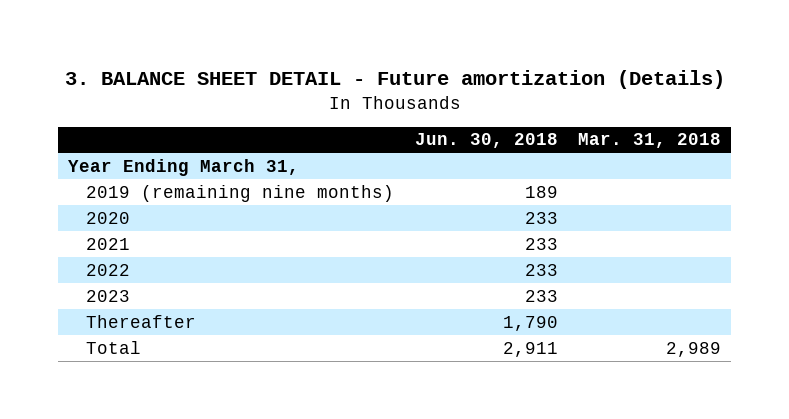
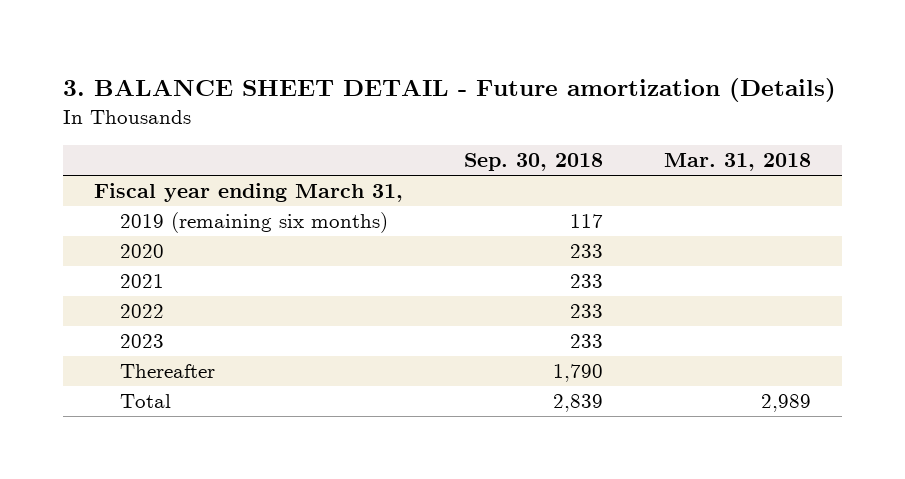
[414,133,558,149] Jun. 30, 2018 -> none
none -> [463,153,603,172] Sep. 30, 2018
[67,158,299,176] Year Ending March 31, -> [93,183,403,203] Fiscal year ending March 31,
[86,184,395,202] 2019 (remaining nine months) -> [120,212,389,234] 2019 (remaining six months)

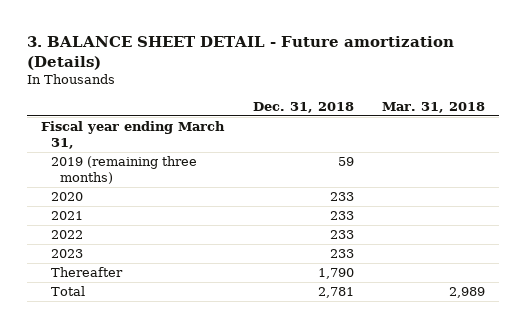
[463,153,603,172] Sep. 30, 2018 -> none
none -> [252,101,354,113] Dec. 31, 2018
[120,212,389,234] 2019 (remaining six months) -> [50,156,197,184] 2019 (remaining three months)

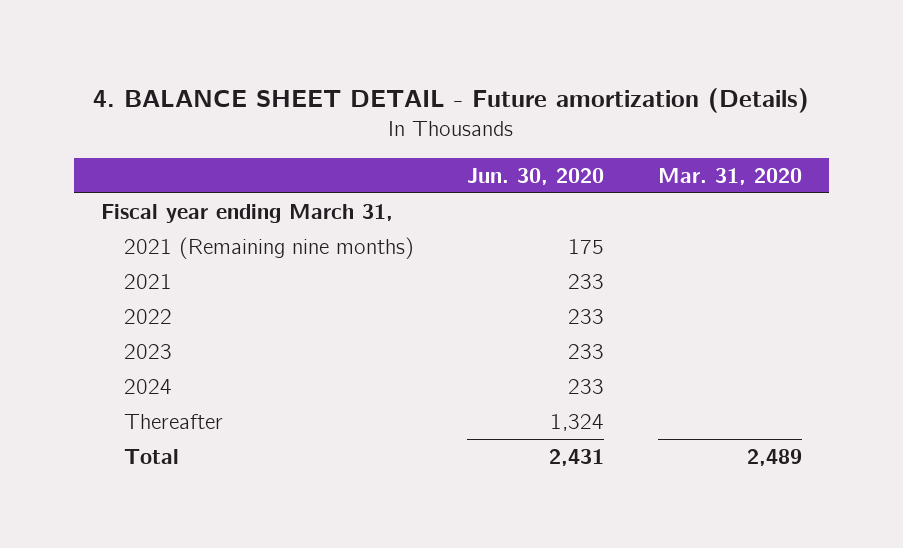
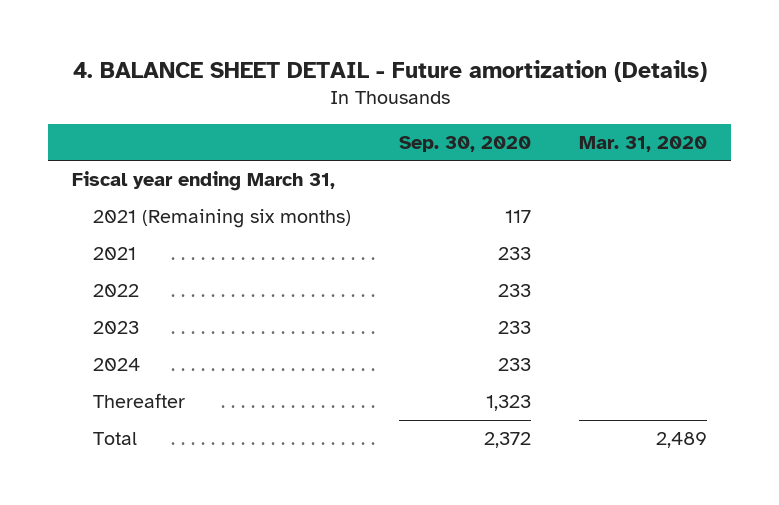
[467,167,605,185] Jun. 30, 2020 -> none
none -> [398,135,531,152] Sep. 30, 2020
[123,236,414,259] 2021 (Remaining nine months) -> [92,208,351,228] 2021 (Remaining six months)

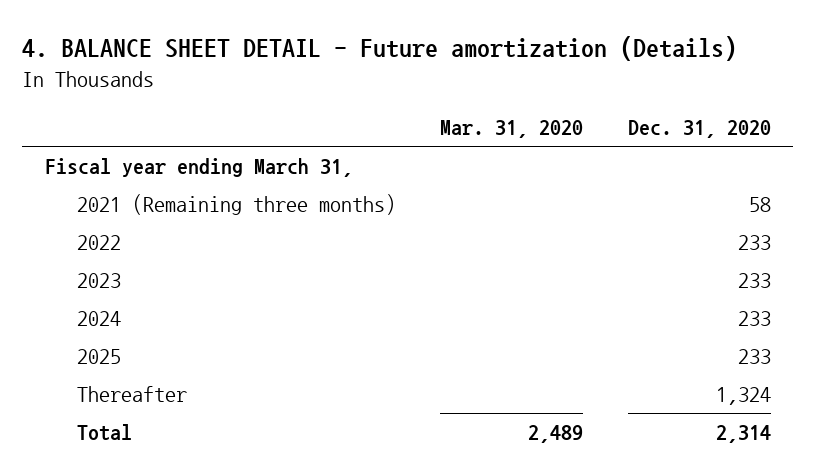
[398,135,531,152] Sep. 30, 2020 -> none
none -> [627,120,771,139] Dec. 31, 2020
[92,246,136,260] 2021 -> none
[92,208,351,228] 2021 (Remaining six months) -> [76,194,396,216] 2021 (Remaining three months)
none -> [76,349,121,365] 2025

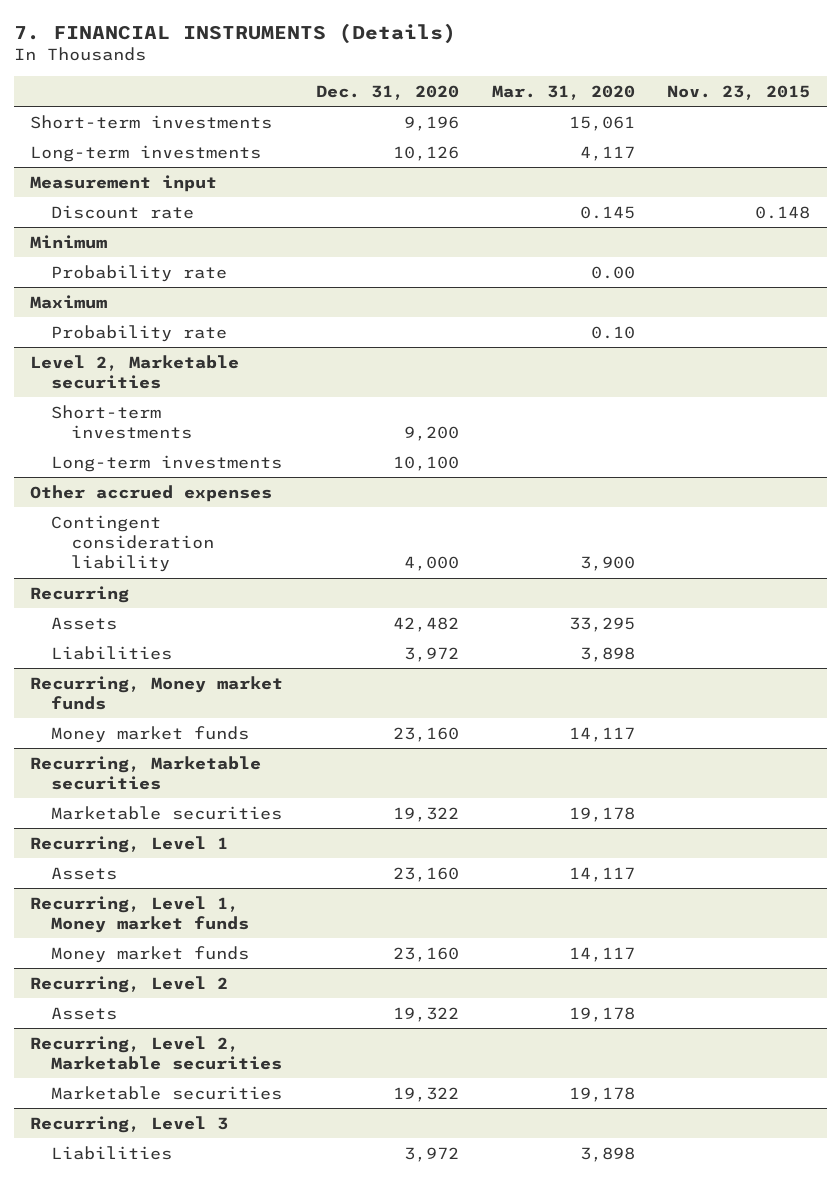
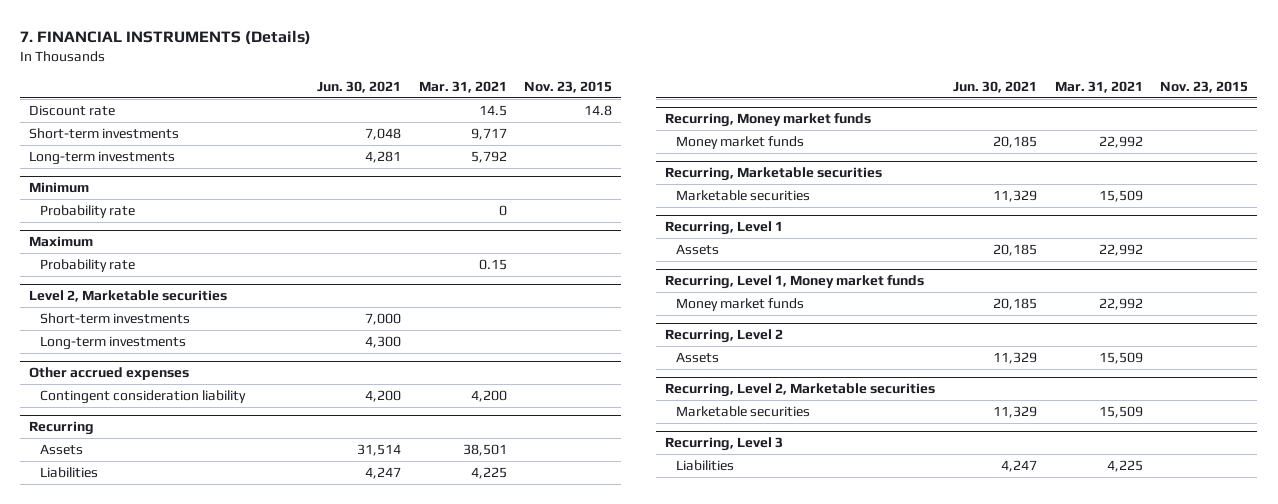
[315,84,459,100] Dec. 31, 2020 -> none
[491,84,635,100] Mar. 31, 2020 -> none
none -> [316,80,401,93] Jun. 30, 2021
none -> [418,80,507,93] Mar. 31, 2021
none -> [29,104,116,116] Discount rate
[30,174,218,192] Measurement input -> none
[50,204,194,219] Discount rate -> none

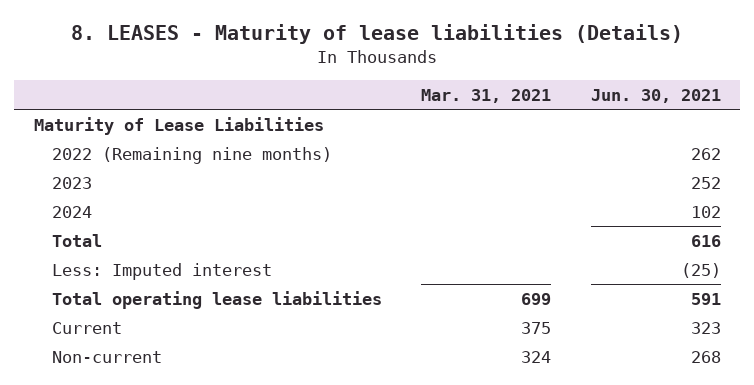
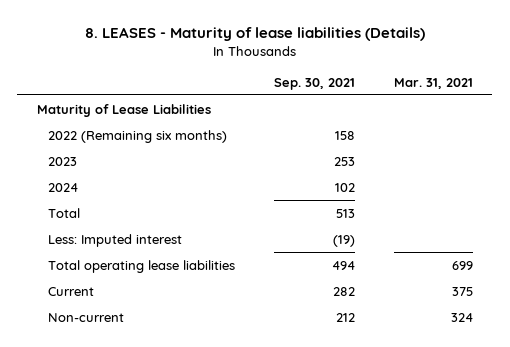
[590,88,721,103] Jun. 30, 2021 -> none
none -> [274,77,356,90] Sep. 30, 2021
[52,146,333,164] 2022 (Remaining nine months) -> [48,129,228,143] 2022 (Remaining six months)

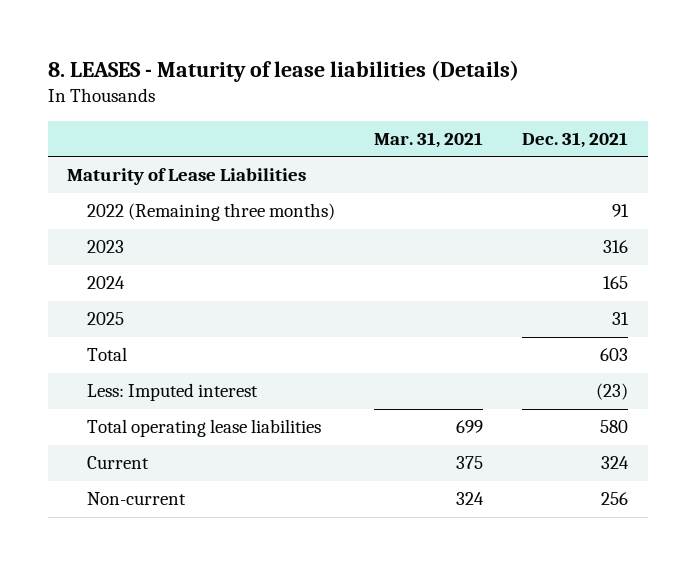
[274,77,356,90] Sep. 30, 2021 -> none
none -> [522,131,629,148] Dec. 31, 2021
[48,129,228,143] 2022 (Remaining six months) -> [87,203,336,222] 2022 (Remaining three months)
none -> [87,312,125,326] 2025

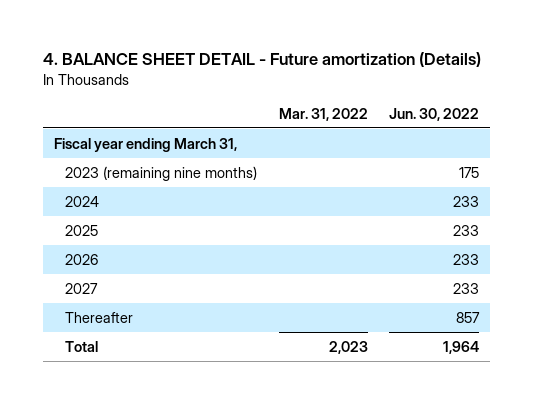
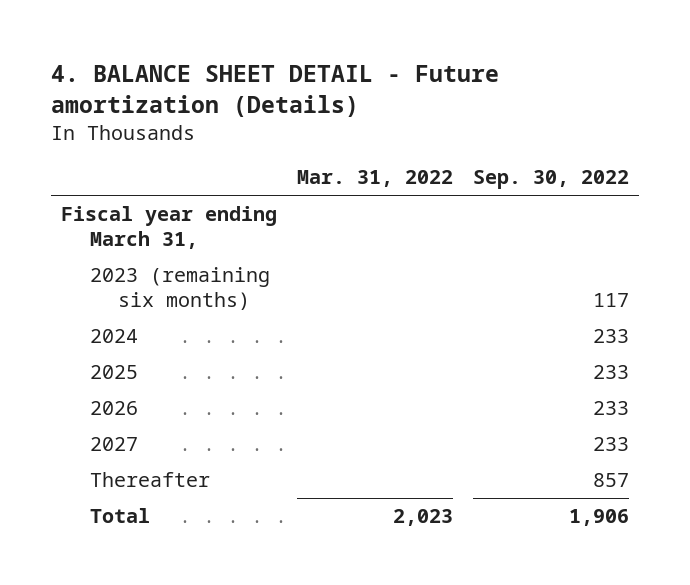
[389,107,480,121] Jun. 30, 2022 -> none
none -> [473,170,630,190] Sep. 30, 2022
[65,165,258,181] 2023 (remaining nine months) -> [89,267,270,311] 2023 (remaining six months)

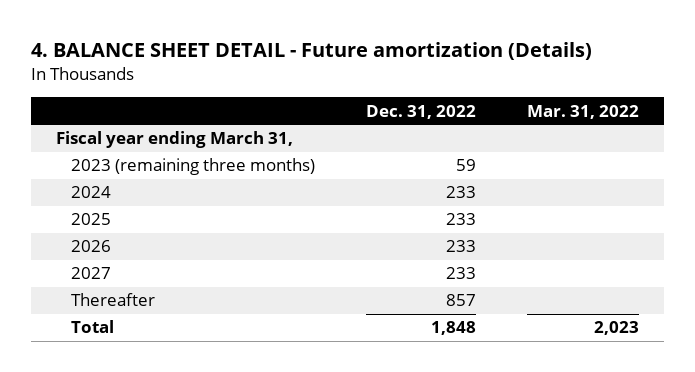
[473,170,630,190] Sep. 30, 2022 -> none
none -> [365,104,476,119] Dec. 31, 2022
[89,267,270,311] 2023 (remaining six months) -> [70,158,315,176] 2023 (remaining three months)

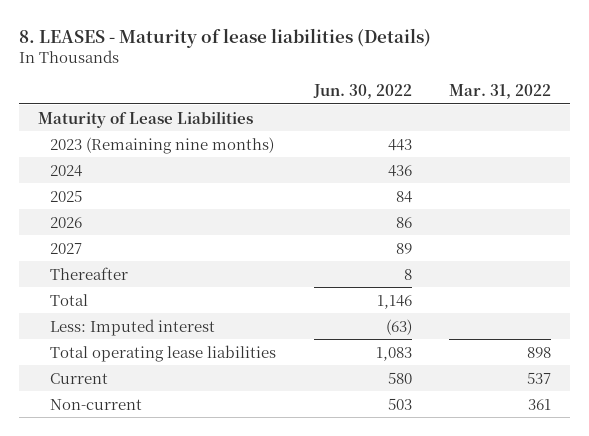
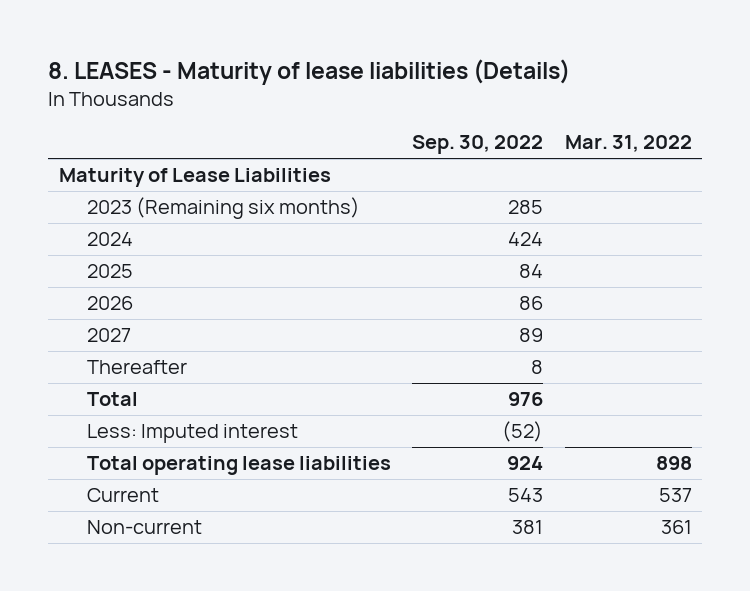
[312,84,412,100] Jun. 30, 2022 -> none
none -> [412,135,544,155] Sep. 30, 2022
[50,136,275,154] 2023 (Remaining nine months) -> [87,197,361,220] 2023 (Remaining six months)

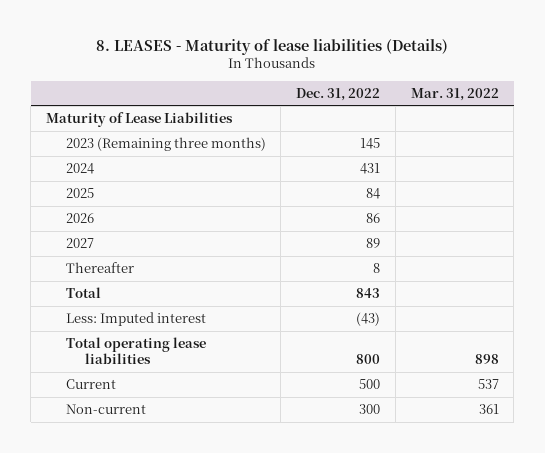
[412,135,544,155] Sep. 30, 2022 -> none
none -> [296,87,381,101] Dec. 31, 2022
[87,197,361,220] 2023 (Remaining six months) -> [65,137,266,152] 2023 (Remaining three months)

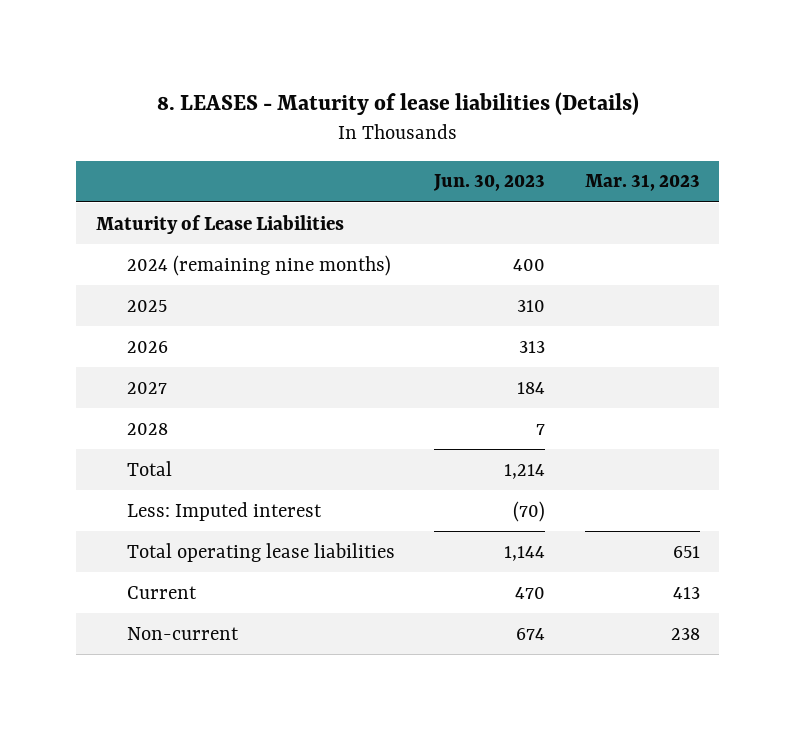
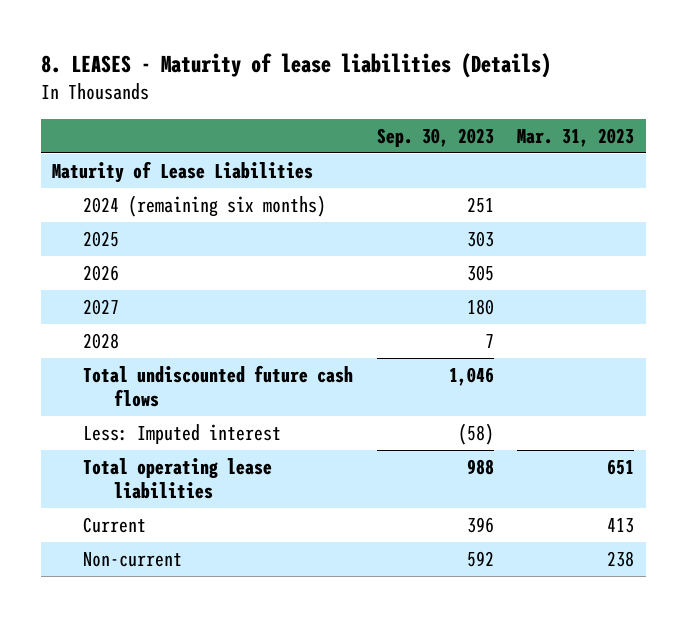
[433,174,546,192] Jun. 30, 2023 -> none
none -> [376,127,494,147] Sep. 30, 2023
[127,254,392,276] 2024 (remaining nine months) -> [83,194,327,217] 2024 (remaining six months)
[127,460,173,476] Total -> [83,364,354,407] Total undiscounted future cash flows

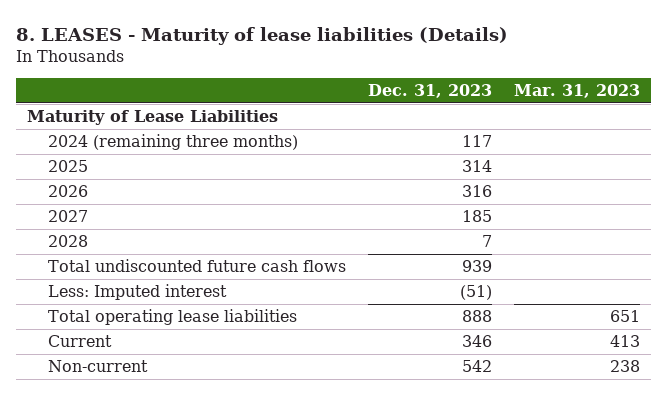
[376,127,494,147] Sep. 30, 2023 -> none
none -> [367,84,492,99] Dec. 31, 2023
[83,194,327,217] 2024 (remaining six months) -> [47,134,298,151] 2024 (remaining three months)

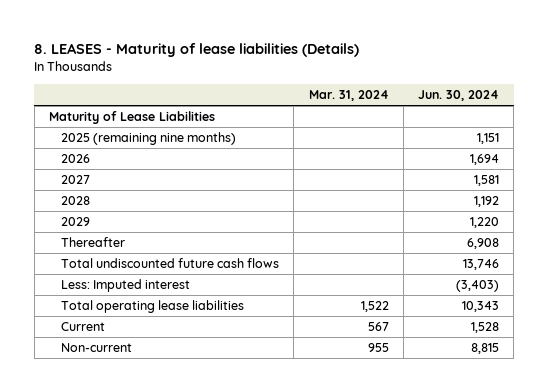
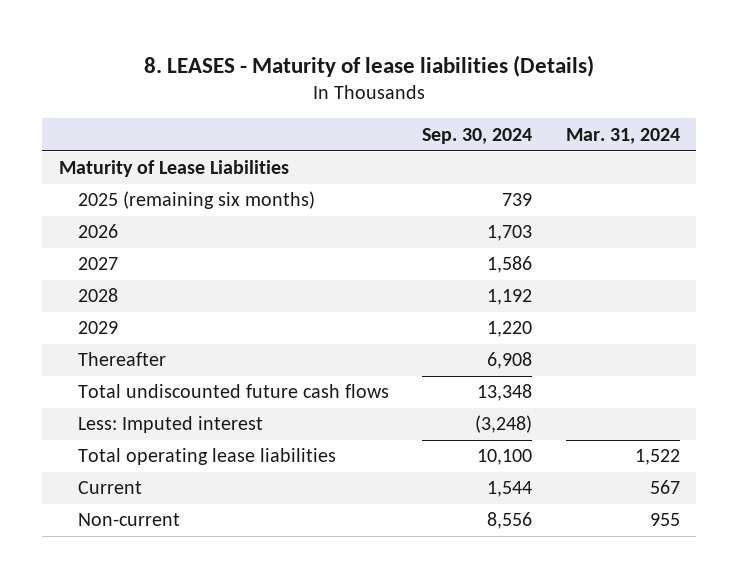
[418,89,500,101] Jun. 30, 2024 -> none
none -> [422,127,533,144] Sep. 30, 2024
[61,132,237,146] 2025 (remaining nine months) -> [77,191,315,210] 2025 (remaining six months)

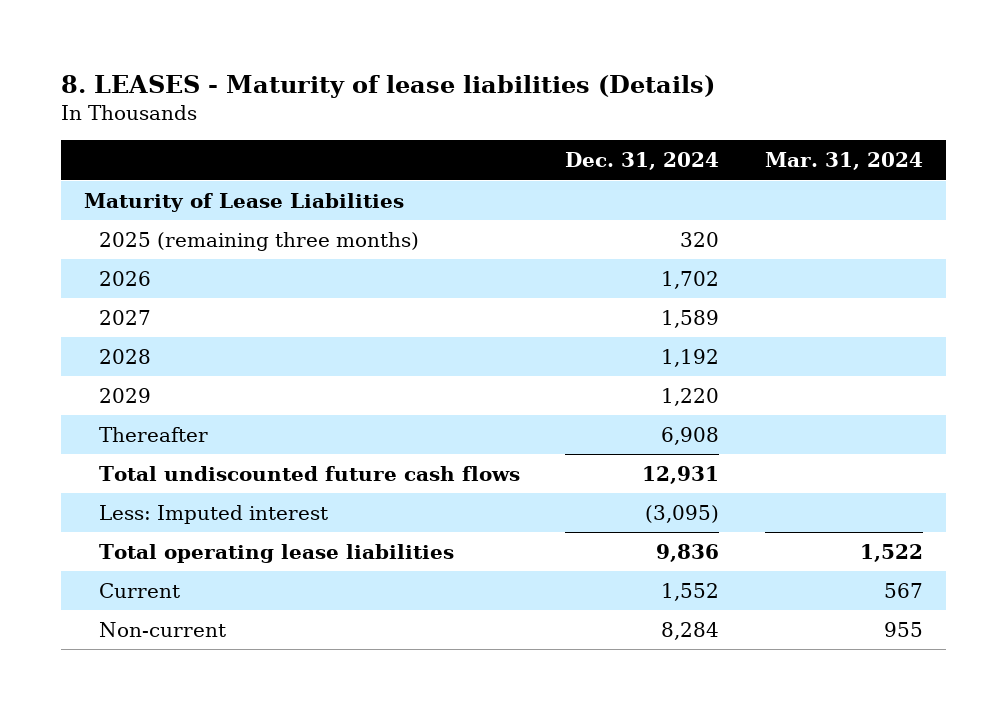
[422,127,533,144] Sep. 30, 2024 -> none
none -> [565,152,720,171] Dec. 31, 2024
[77,191,315,210] 2025 (remaining six months) -> [98,231,419,251] 2025 (remaining three months)

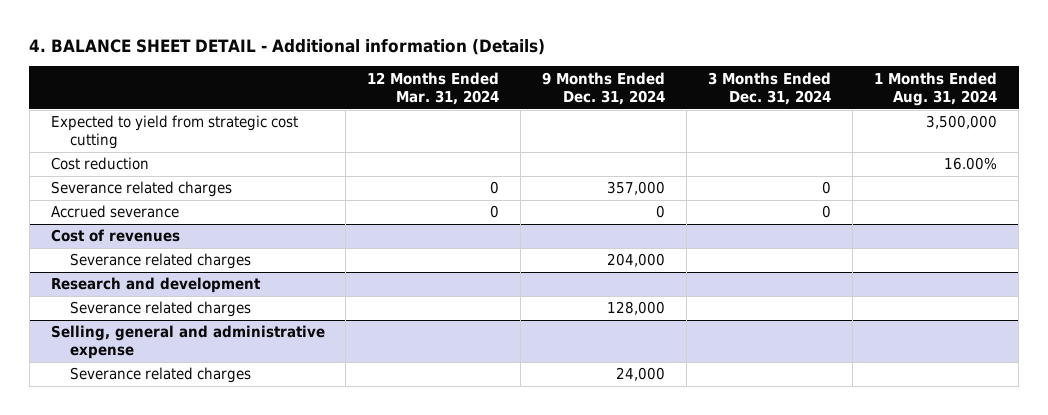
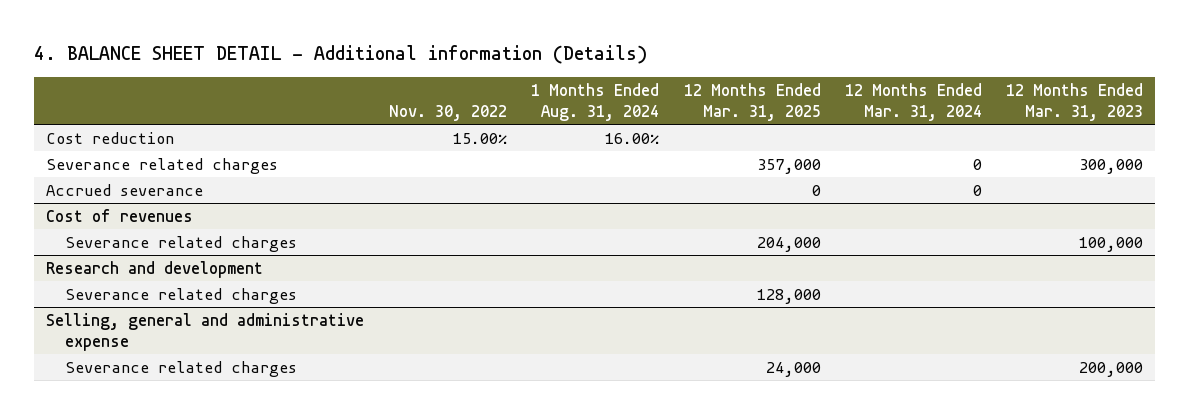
[542,71,666,105] 9 Months Ended Dec. 31, 2024 -> none
[708,71,832,105] 3 Months Ended Dec. 31, 2024 -> none
none -> [388,104,507,121] Nov. 30, 2022
none -> [683,82,821,121] 12 Months Ended Mar. 31, 2025
none -> [1006,82,1144,121] 12 Months Ended Mar. 31, 2023
[50,115,298,150] Expected to yield from strategic cost cutting -> none

